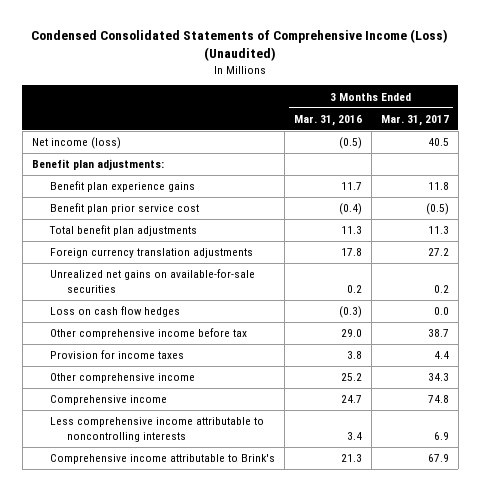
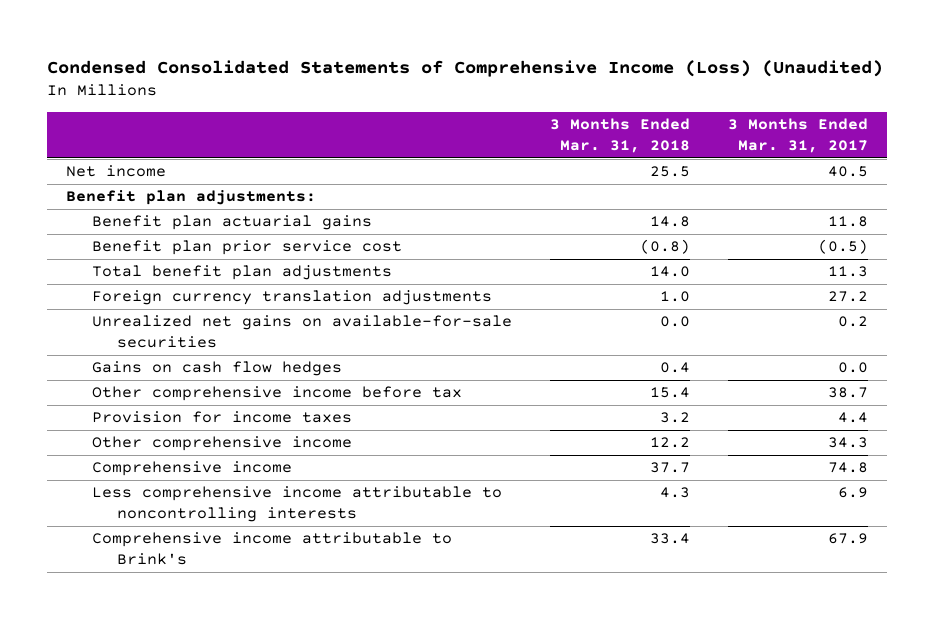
[293,114,362,126] Mar. 31, 2016 -> none
none -> [549,118,690,154] 3 Months Ended Mar. 31, 2018
[31,137,121,150] Net income (loss) -> [65,165,166,178] Net income
[49,181,195,193] Benefit plan experience gains -> [91,215,372,231] Benefit plan actuarial gains
[49,306,180,318] Loss on cash flow hedges -> [91,361,342,377] Gains on cash flow hedges

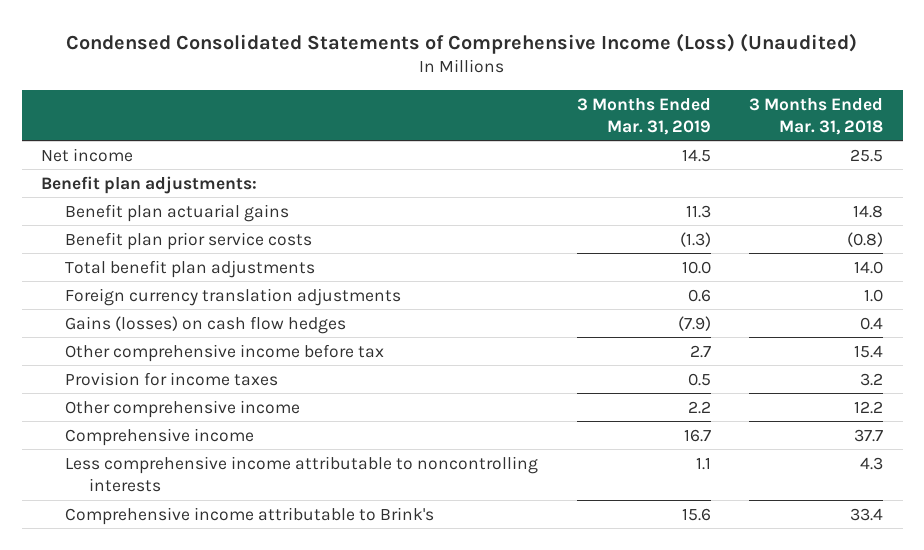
[727,118,868,154] 3 Months Ended Mar. 31, 2017 -> none
none -> [576,97,711,135] 3 Months Ended Mar. 31, 2019
[91,240,402,256] Benefit plan prior service cost -> [65,231,313,250] Benefit plan prior service costs
[91,315,512,349] Unrealized net gains on available-for-sale securities -> none
[91,361,342,377] Gains on cash flow hedges -> [65,315,347,334] Gains (losses) on cash flow hedges

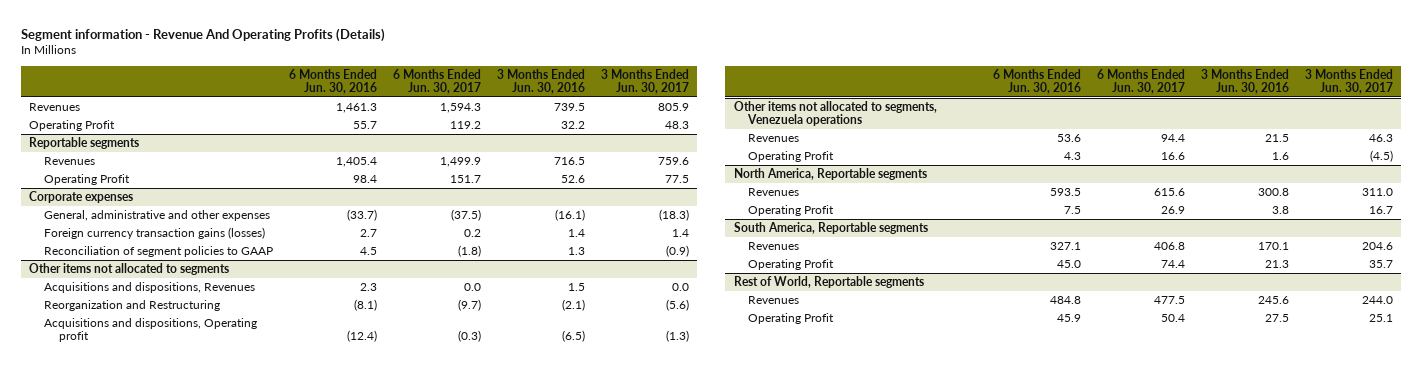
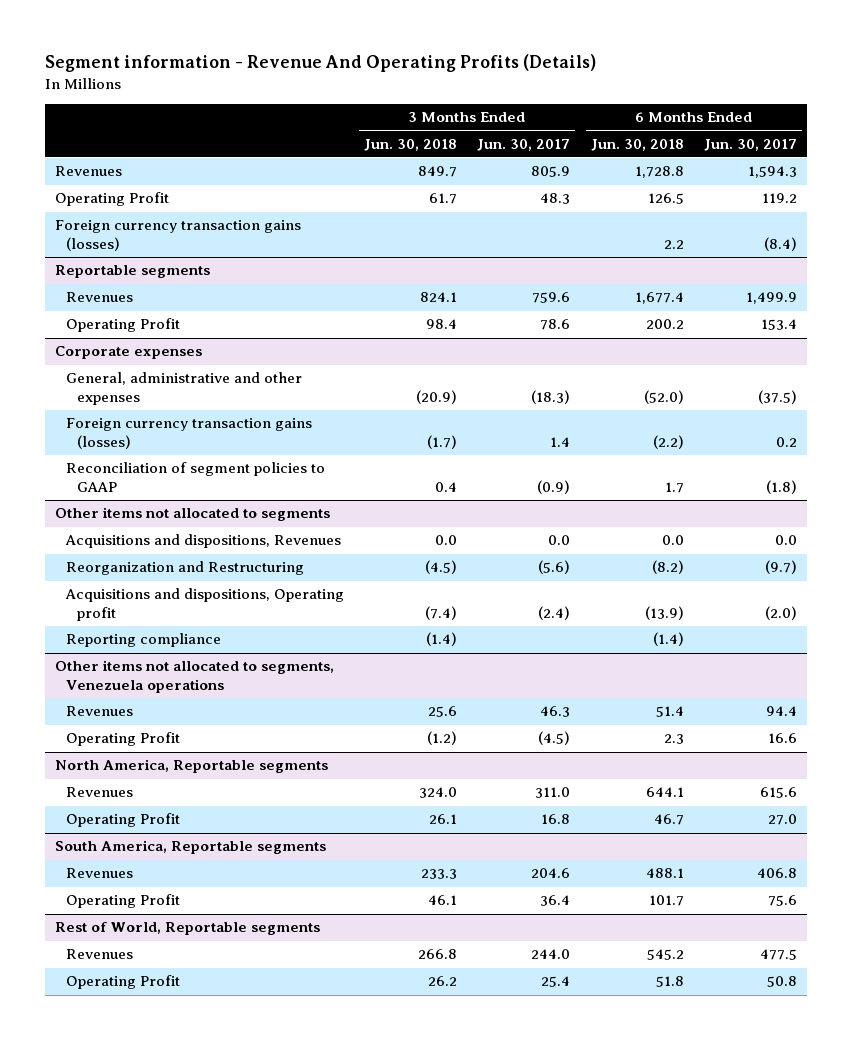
[288,68,377,94] 6 Months Ended Jun. 30, 2016 -> none
[496,68,585,94] 3 Months Ended Jun. 30, 2016 -> none
none -> [364,138,458,151] Jun. 30, 2018
none -> [590,138,684,151] Jun. 30, 2018
none -> [55,220,302,252] Foreign currency transaction gains (losses)
[449,175,481,184] 151.7 -> [760,319,797,331] 153.4
[664,175,689,184] 77.5 -> [540,319,571,331] 78.6
[457,330,481,343] (0.3) -> [764,606,797,621] (2.0)
[665,330,689,343] (1.3) -> [538,606,571,621] (2.4)
none -> [66,633,222,648] Reporting compliance
[1161,206,1186,215] 26.9 -> [767,814,797,826] 27.0
[1369,206,1394,215] 16.7 -> [541,814,571,825] 16.8
[1161,260,1186,269] 74.4 -> [767,895,797,907] 75.6
[1369,260,1394,269] 35.7 -> [540,895,571,907] 36.4
[1161,314,1186,323] 50.4 -> [766,976,797,988] 50.8
[1369,314,1394,323] 25.1 -> [541,976,571,988] 25.4

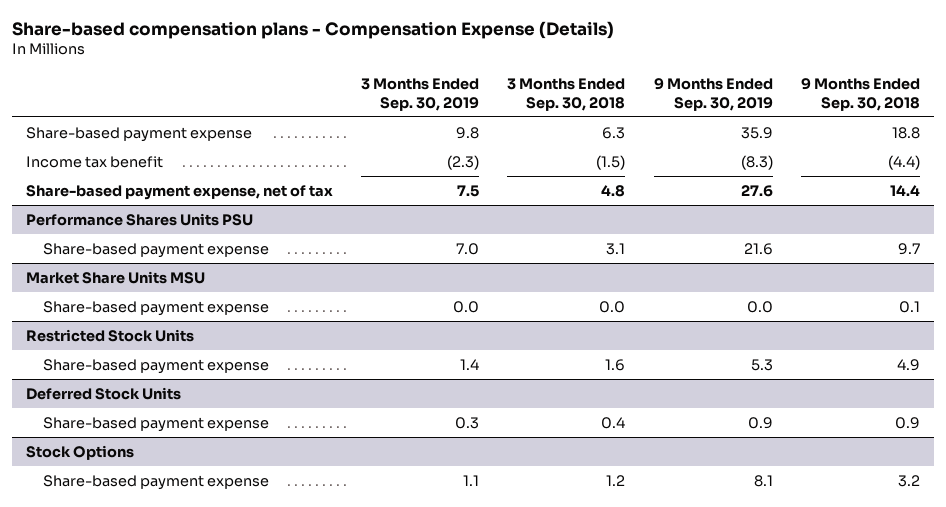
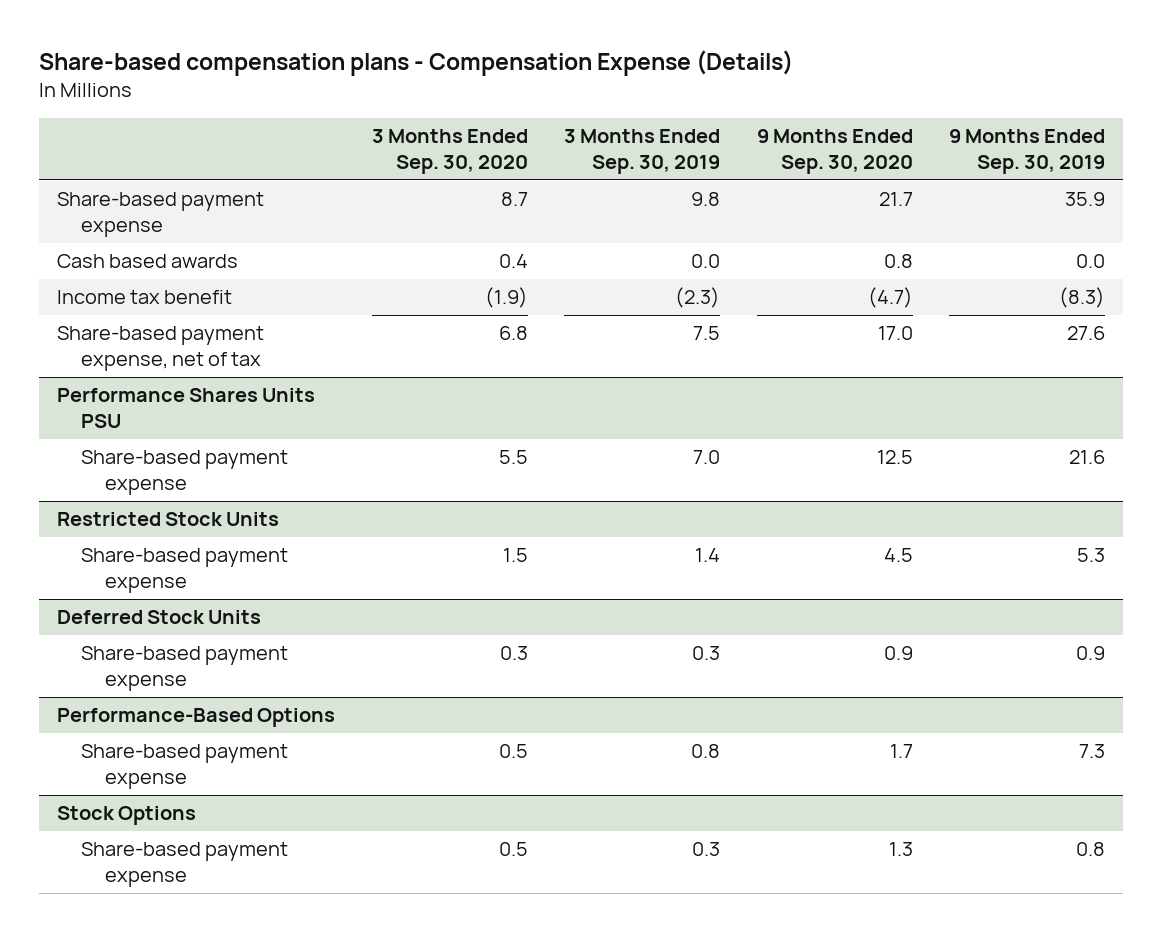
[507,77,626,111] 3 Months Ended Sep. 30, 2018 -> none
[801,77,921,111] 9 Months Ended Sep. 30, 2018 -> none
none -> [371,128,528,174] 3 Months Ended Sep. 30, 2020
none -> [756,128,913,174] 9 Months Ended Sep. 30, 2020
none -> [57,254,239,269] Cash based awards
[25,270,205,284] Market Share Units MSU -> none
[42,300,269,316] Share-based payment expense -> none
none -> [57,708,336,728] Performance-Based Options
none -> [80,744,288,790] Share-based payment expense
[463,474,480,486] 1.1 -> [692,842,721,857] 0.3
[753,474,773,487] 8.1 -> [1076,842,1106,857] 0.8

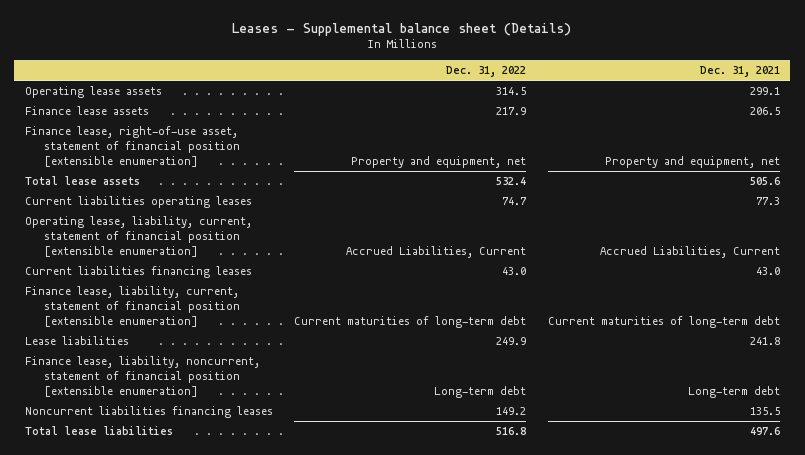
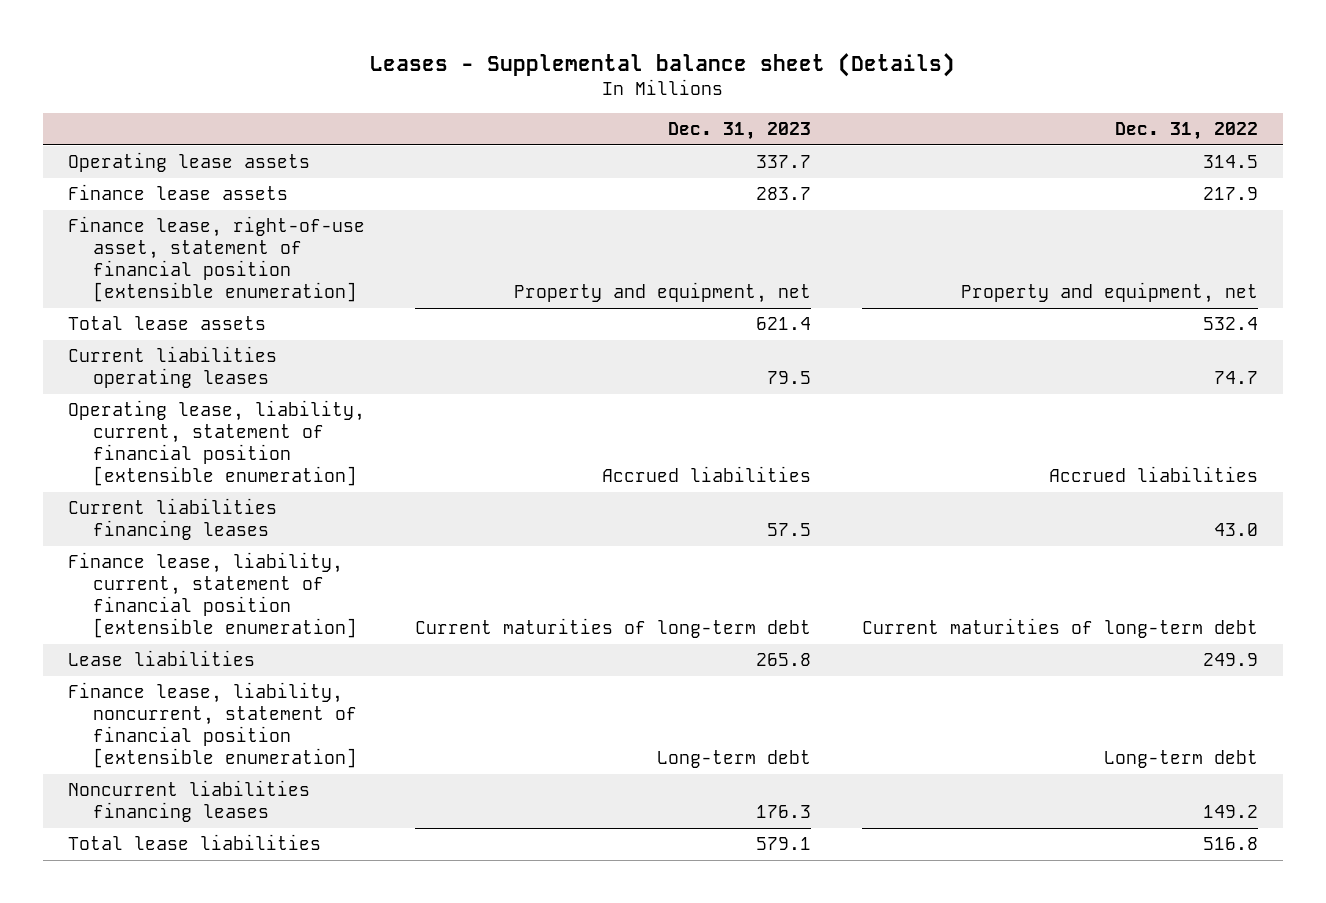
[699,66,780,78] Dec. 31, 2021 -> none
none -> [668,122,812,141] Dec. 31, 2023
[346,245,527,258] Accrued Liabilities, Current -> [1048,465,1258,482] Accrued liabilities

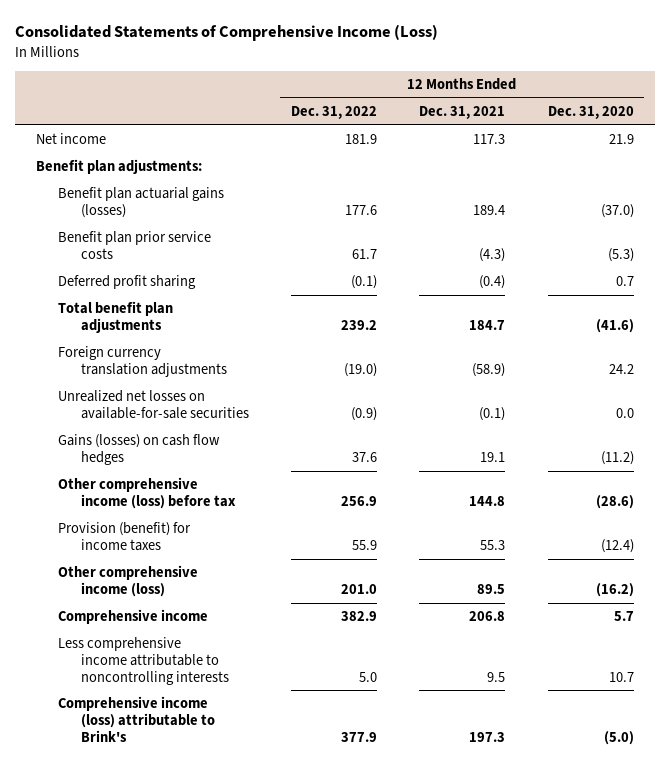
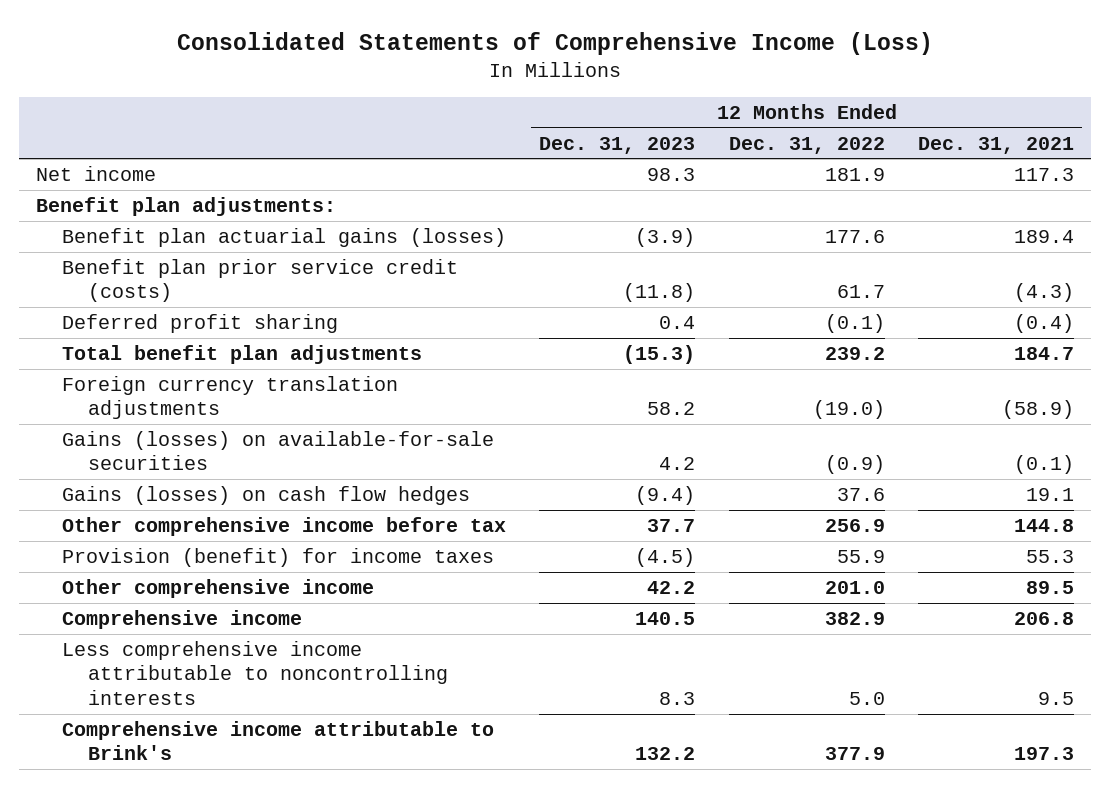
[547,106,634,120] Dec. 31, 2020 -> none
none -> [539,136,696,154] Dec. 31, 2023
[58,231,212,260] Benefit plan prior service costs -> [62,258,459,303] Benefit plan prior service credit (costs)
[58,390,249,420] Unrealized net losses on available-for-sale securities -> [62,430,495,471] Gains (losses) on available-for-sale securities
[58,477,236,510] Other comprehensive income (loss) before tax -> [62,516,507,536] Other comprehensive income before tax
[58,565,199,598] Other comprehensive income (loss) -> [62,578,375,598] Other comprehensive income
[58,696,215,742] Comprehensive income (loss) attributable to Brink's -> [62,720,495,761] Comprehensive income attributable to Brink's

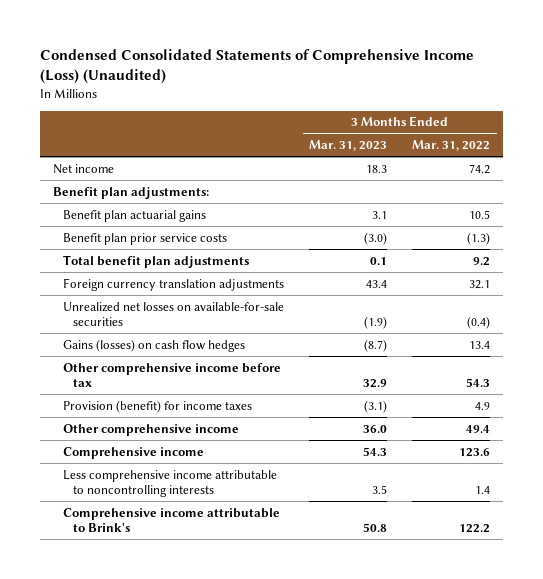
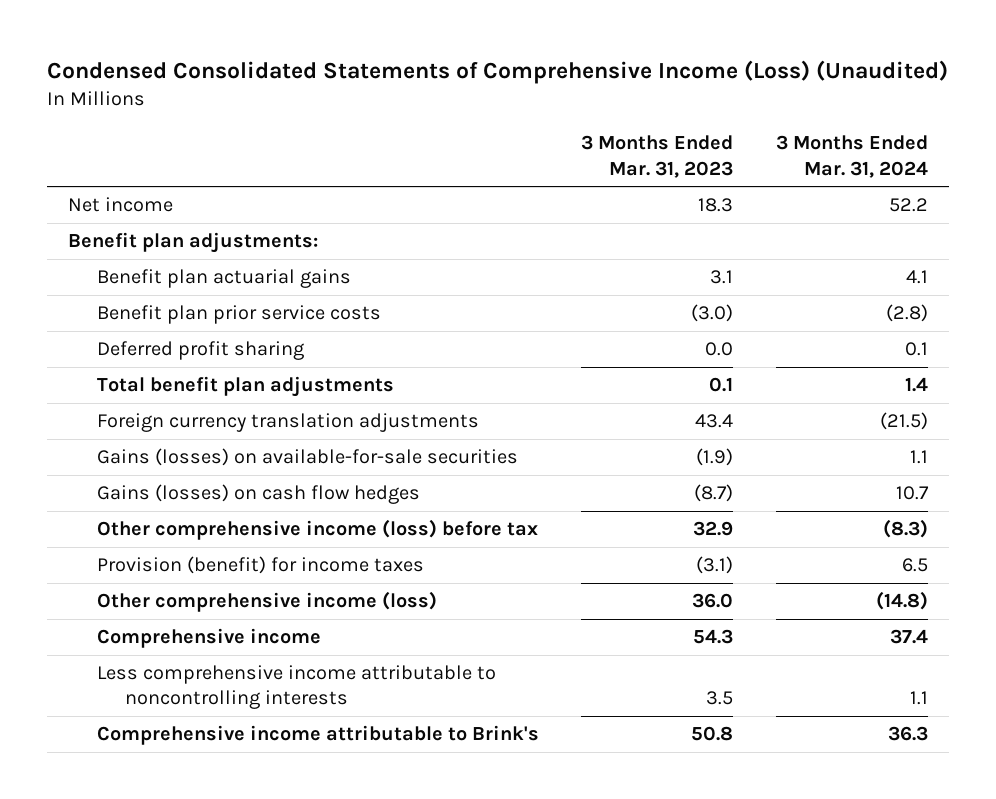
[412,139,491,151] Mar. 31, 2022 -> none
none -> [775,135,928,178] 3 Months Ended Mar. 31, 2024
none -> [96,341,304,361] Deferred profit sharing
[62,301,284,327] Unrealized net losses on available-for-sale securities -> [96,448,518,467] Gains (losses) on available-for-sale securities
[62,362,281,388] Other comprehensive income before tax -> [96,519,538,541] Other comprehensive income (loss) before tax
[62,423,239,436] Other comprehensive income -> [96,591,437,613] Other comprehensive income (loss)

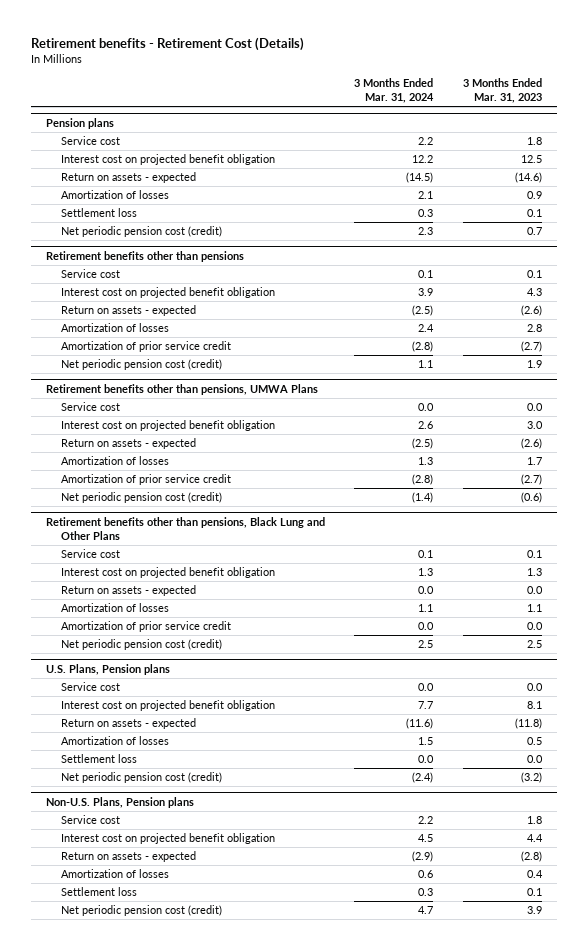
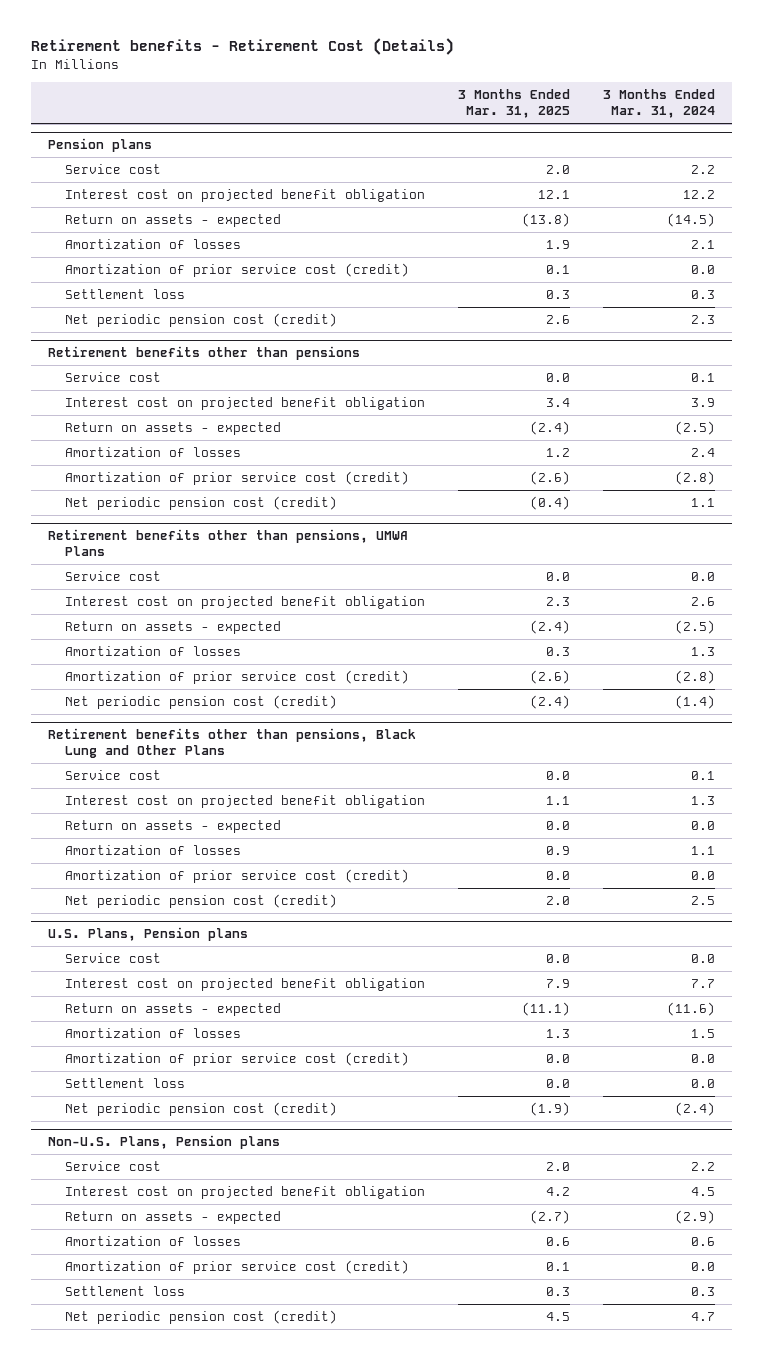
[463,78,543,104] 3 Months Ended Mar. 31, 2023 -> none
none -> [458,89,571,119] 3 Months Ended Mar. 31, 2025
none -> [64,263,409,278] Amortization of prior service cost (credit)
[60,341,231,353] Amortization of prior service credit -> [64,471,409,486] Amortization of prior service cost (credit)
[60,474,231,486] Amortization of prior service credit -> [64,670,409,685] Amortization of prior service cost (credit)
[60,621,231,633] Amortization of prior service credit -> [64,869,409,884] Amortization of prior service cost (credit)
none -> [64,1052,409,1067] Amortization of prior service cost (credit)
none -> [64,1260,409,1275] Amortization of prior service cost (credit)

